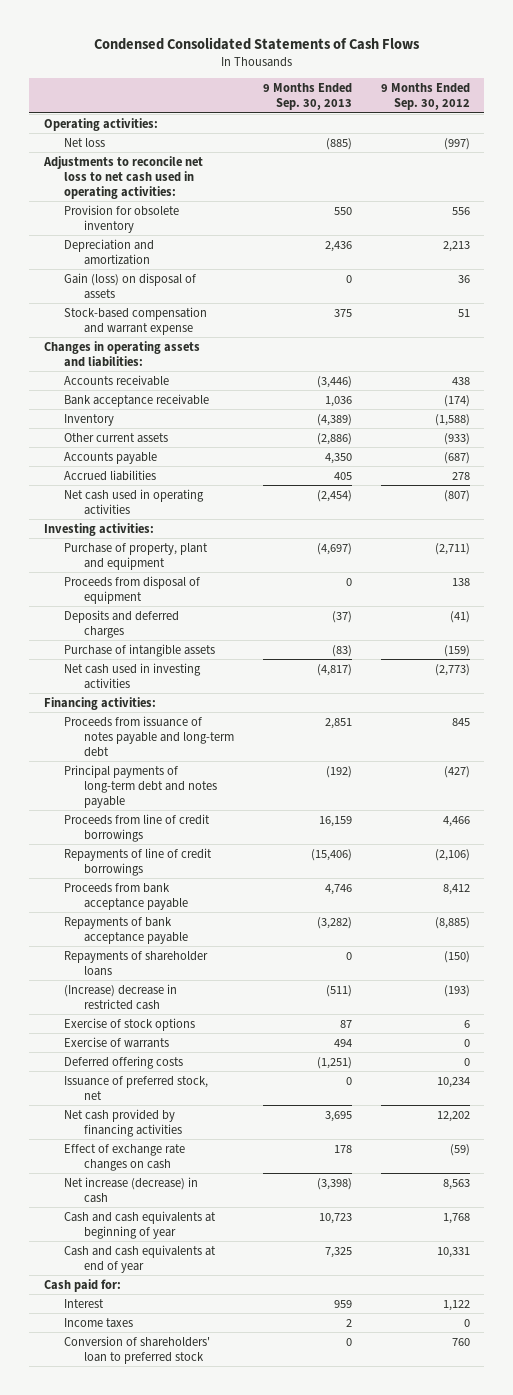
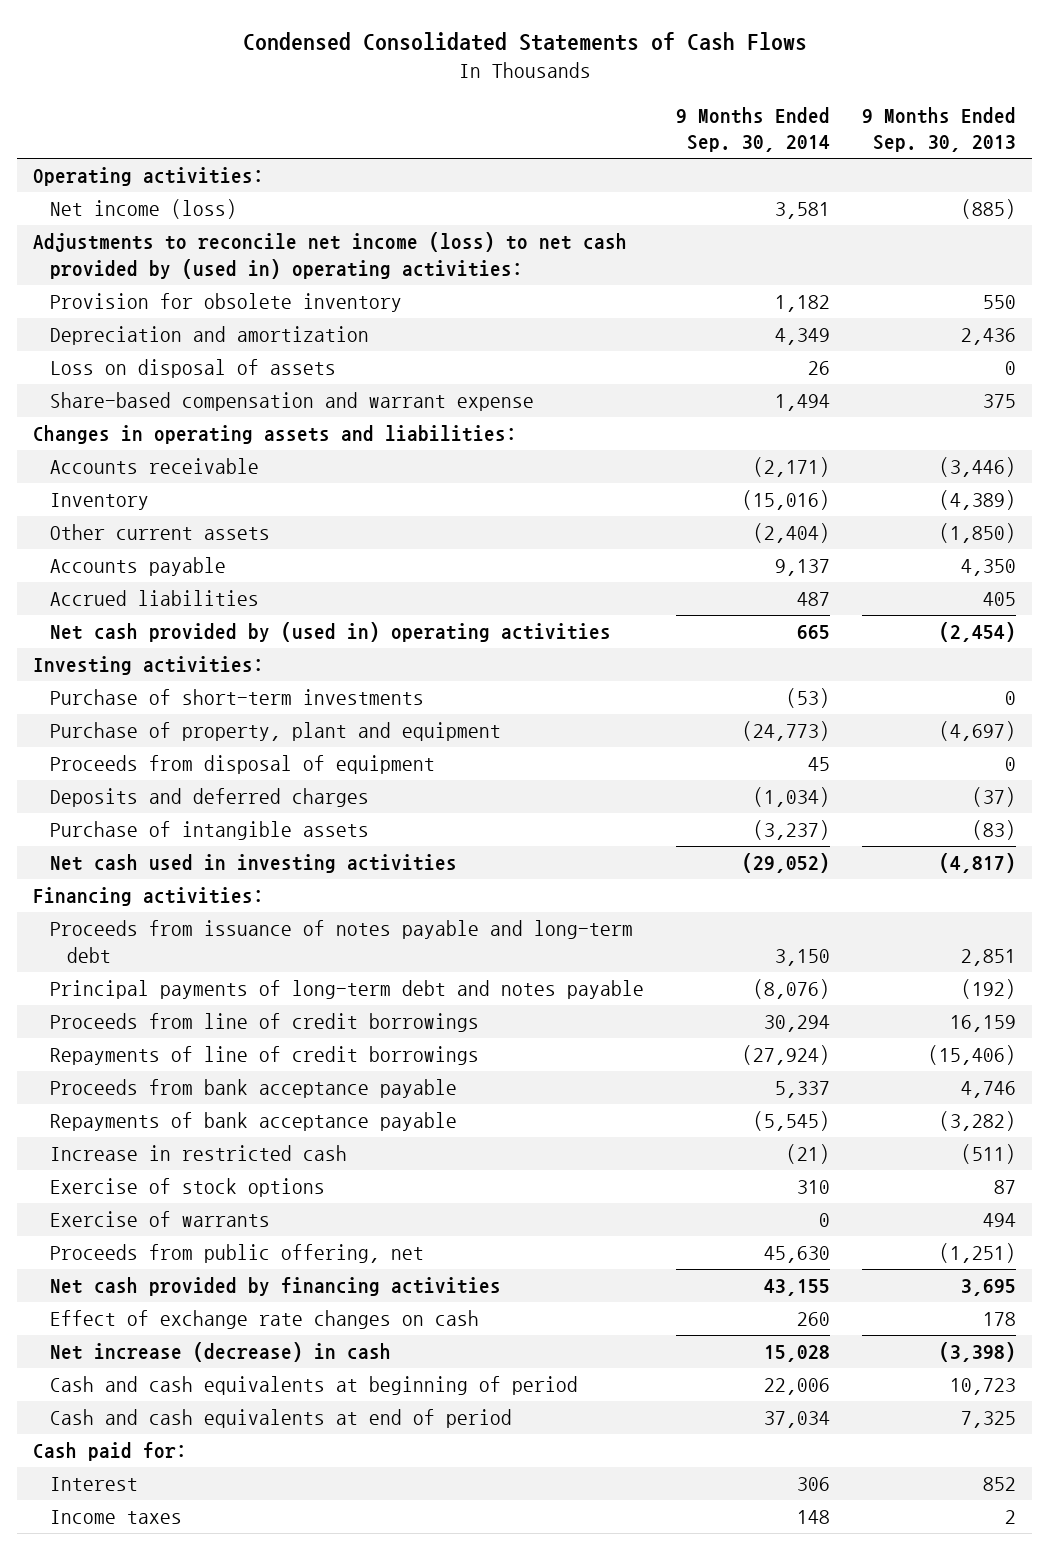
[380,83,470,111] 9 Months Ended Sep. 30, 2012 -> none
none -> [676,106,831,152] 9 Months Ended Sep. 30, 2014
[63,137,105,147] Net loss -> [49,199,237,220] Net income (loss)
[42,155,203,200] Adjustments to reconcile net loss to net cash used in operating activities: -> [33,232,628,279] Adjustments to reconcile net income (loss) to net cash provided by (used in) operating activities:
[63,272,196,299] Gain (loss) on disposal of assets -> [49,359,336,379] Loss on disposal of assets
[63,306,207,335] Stock-based compensation and warrant expense -> [49,392,534,412] Share-based compensation and warrant expense
[63,393,209,407] Bank acceptance receivable -> none
[316,432,352,445] (2,886) -> [939,523,1017,544] (1,850)
[63,488,204,515] Net cash used in operating activities -> [49,622,611,643] Net cash provided by (used in) operating activities
none -> [49,689,424,706] Purchase of short-term investments
[63,950,208,976] Repayments of shareholder loans -> none
[63,983,177,1010] (Increase) decrease in restricted cash -> [49,1145,347,1162] Increase in restricted cash
[63,1075,208,1100] Issuance of preferred stock, net -> none
[63,1055,183,1069] Deferred offering costs -> [49,1244,424,1264] Proceeds from public offering, net
[63,1210,216,1239] Cash and cash equivalents at beginning of year -> [49,1376,578,1396] Cash and cash equivalents at beginning of period
[63,1244,216,1273] Cash and cash equivalents at end of year -> [49,1409,512,1429] Cash and cash equivalents at end of period
[333,1299,352,1308] 959 -> [983,1477,1017,1492] 852
[63,1335,210,1364] Conversion of shareholders' loan to preferred stock -> none

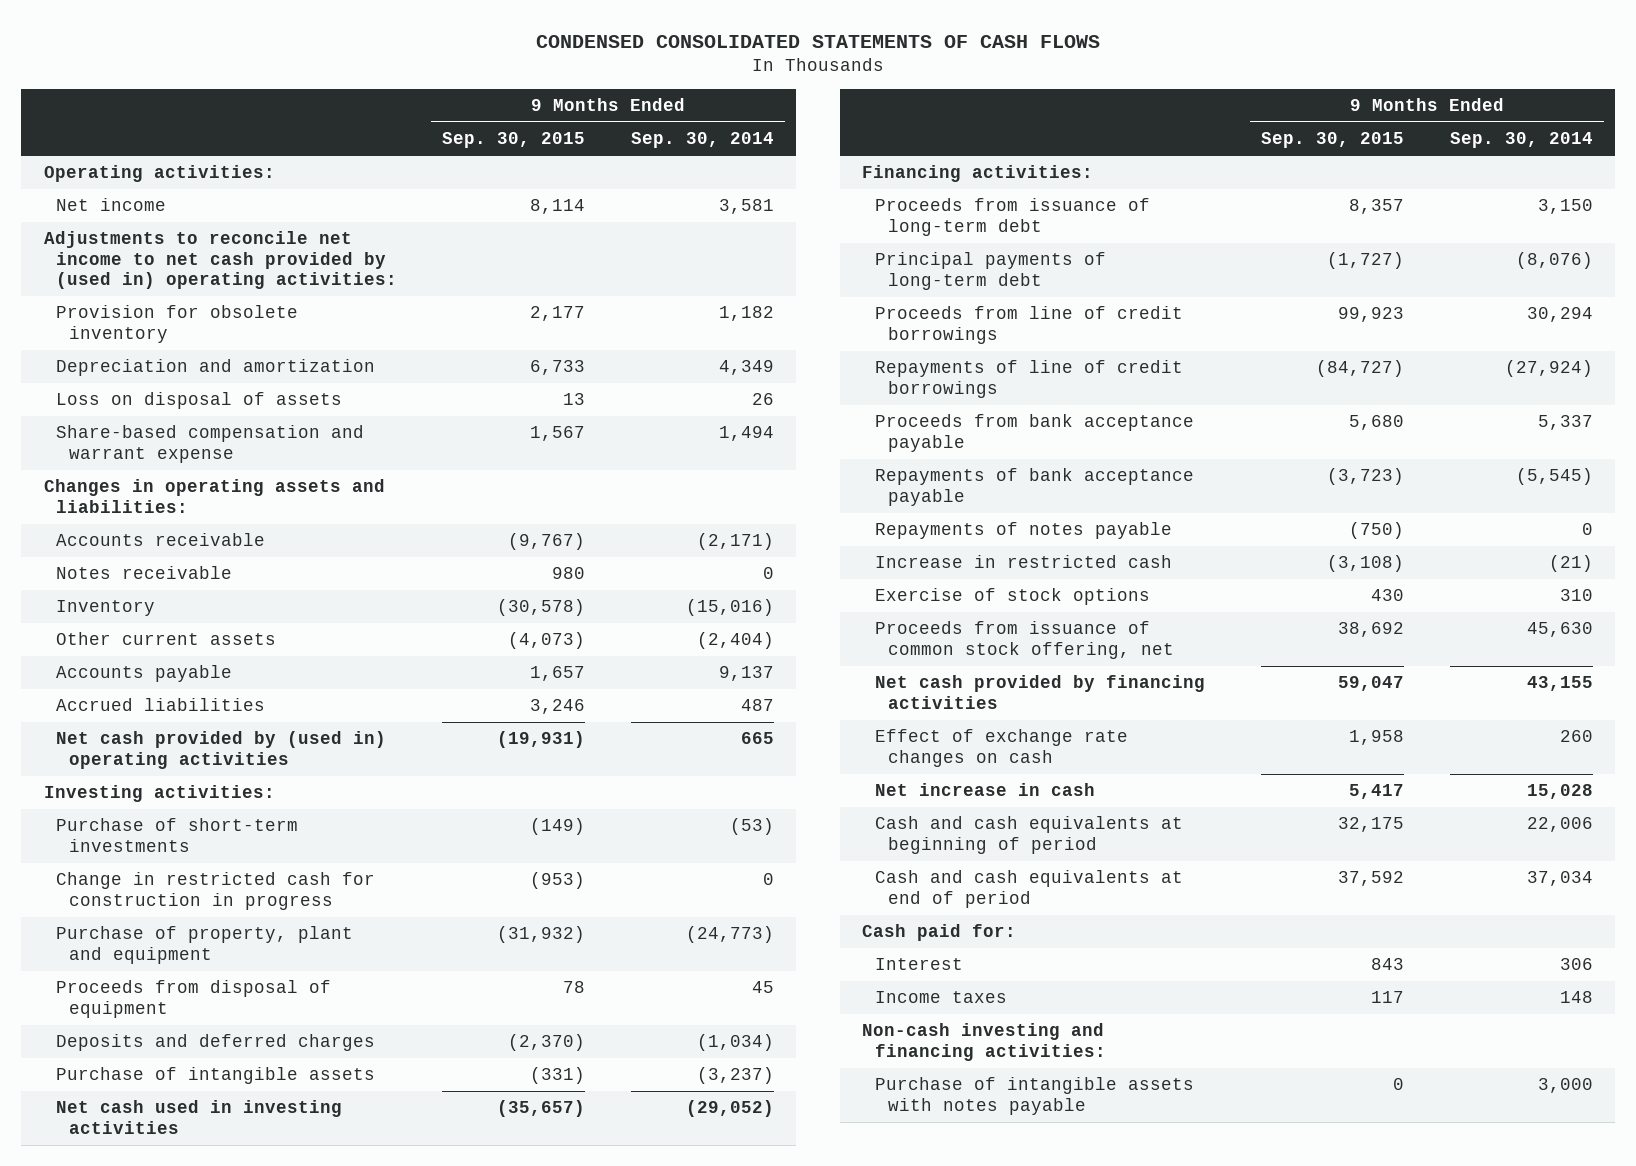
[242,32,807,52] Condensed Consolidated Statements of Cash Flows -> [536,34,1101,48] CONDENSED CONSOLIDATED STATEMENTS OF CASH FLOWS
[862,106,1017,152] 9 Months Ended Sep. 30, 2013 -> none
none -> [442,132,586,149] Sep. 30, 2015
[49,199,237,220] Net income (loss) -> [56,198,167,212] Net income
[33,232,628,279] Adjustments to reconcile net income (loss) to net cash provided by (used in) operating activities: -> [43,231,398,290] Adjustments to reconcile net income to net cash provided by (used in) operating activities:
none -> [56,566,233,580] Notes receivable
none -> [56,872,376,910] Change in restricted cash for construction in progress
[49,920,633,963] Proceeds from issuance of notes payable and long-term debt -> [875,198,1151,236] Proceeds from issuance of long-term debt
[49,980,644,1000] Principal payments of long-term debt and notes payable -> [875,252,1107,290] Principal payments of long-term debt
none -> [875,522,1173,540] Repayments of notes payable
[49,1211,270,1228] Exercise of warrants -> none
[49,1244,424,1264] Proceeds from public offering, net -> [875,621,1174,659] Proceeds from issuance of common stock offering, net
[49,1342,391,1363] Net increase (decrease) in cash -> [875,783,1096,797] Net increase in cash
none -> [862,1023,1107,1061] Non-cash investing and financing activities:
none -> [875,1077,1195,1115] Purchase of intangible assets with notes payable

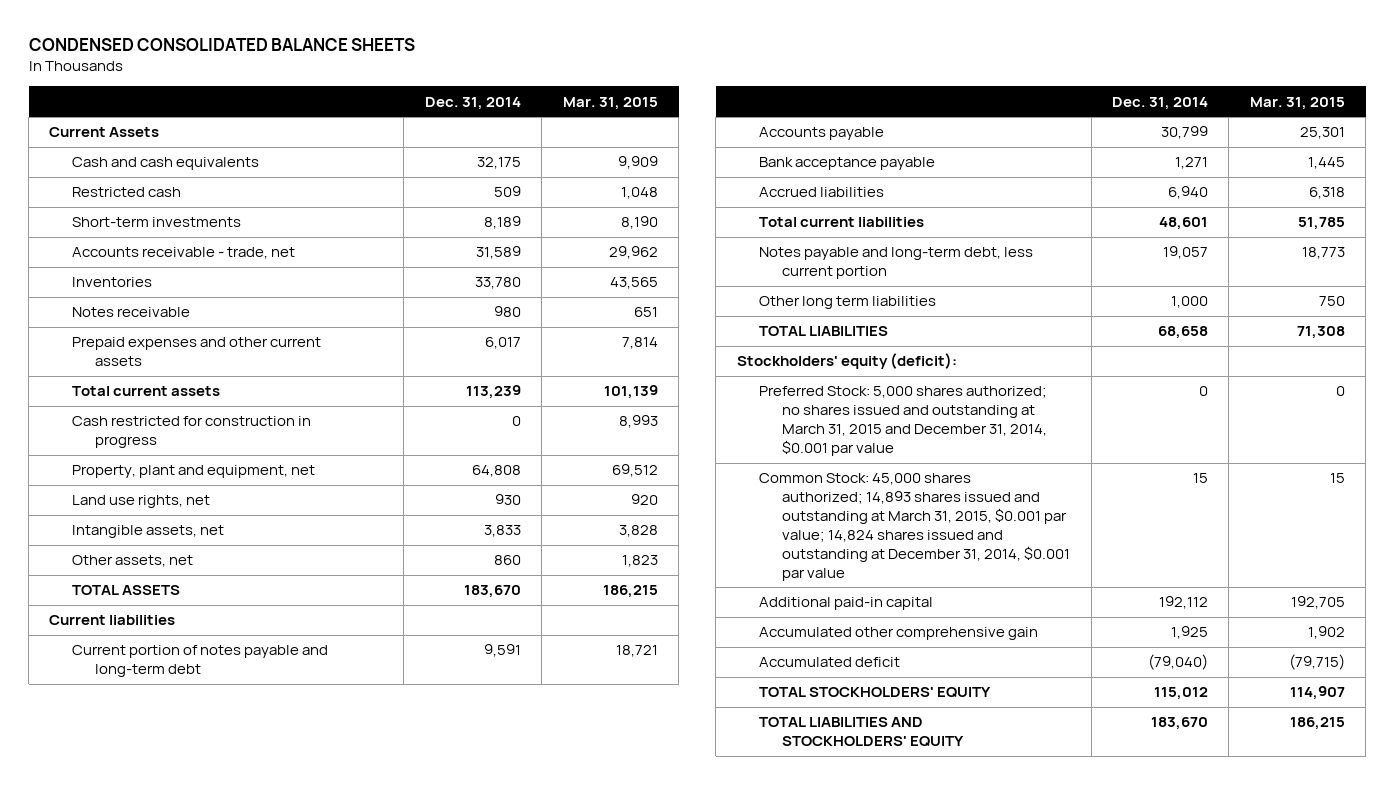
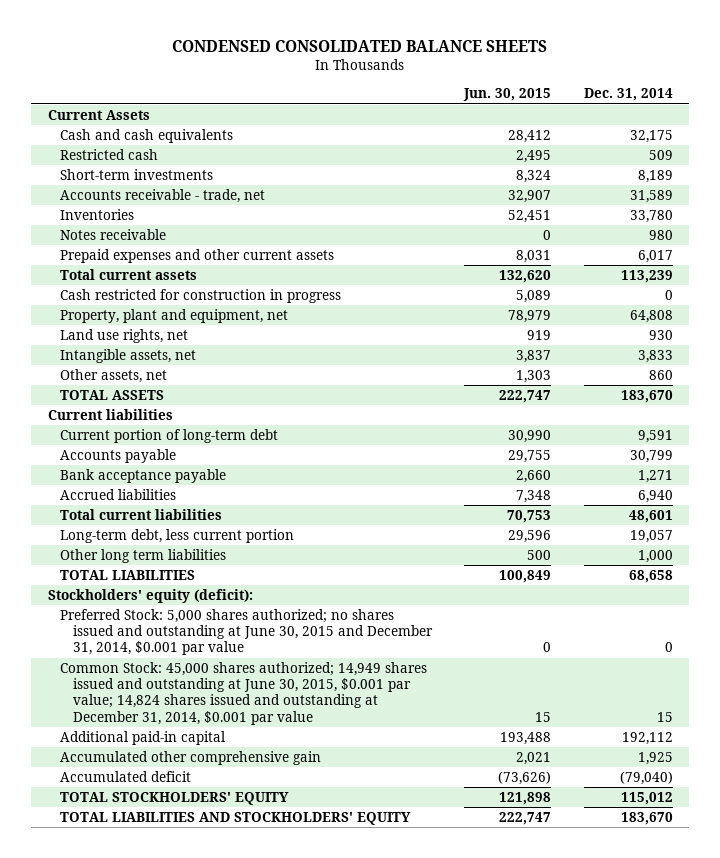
[562,96,658,110] Mar. 31, 2015 -> none
none -> [463,88,552,102] Jun. 30, 2015
[72,645,329,678] Current portion of notes payable and long-term debt -> [60,429,279,444] Current portion of long-term debt
[759,247,1034,280] Notes payable and long-term debt, less current portion -> [60,529,295,544] Long-term debt, less current portion
[759,386,1048,456] Preferred Stock: 5,000 shares authorized; no shares issued and outstanding at March 31, 2015 and December 31, 2014, $0.001 par value -> [60,609,433,656] Preferred Stock: 5,000 shares authorized; no shares issued and outstanding at June 30, 2015 and December 31, 2014, $0.001 par value
[759,473,1071,581] Common Stock: 45,000 shares authorized; 14,893 shares issued and outstanding at March 31, 2015, $0.001 par value; 14,824 shares issued and outstanding at December 31, 2014, $0.001 par value -> [60,662,428,725] Common Stock: 45,000 shares authorized; 14,949 shares issued and outstanding at June 30, 2015, $0.001 par value; 14,824 shares issued and outstanding at December 31, 2014, $0.001 par value

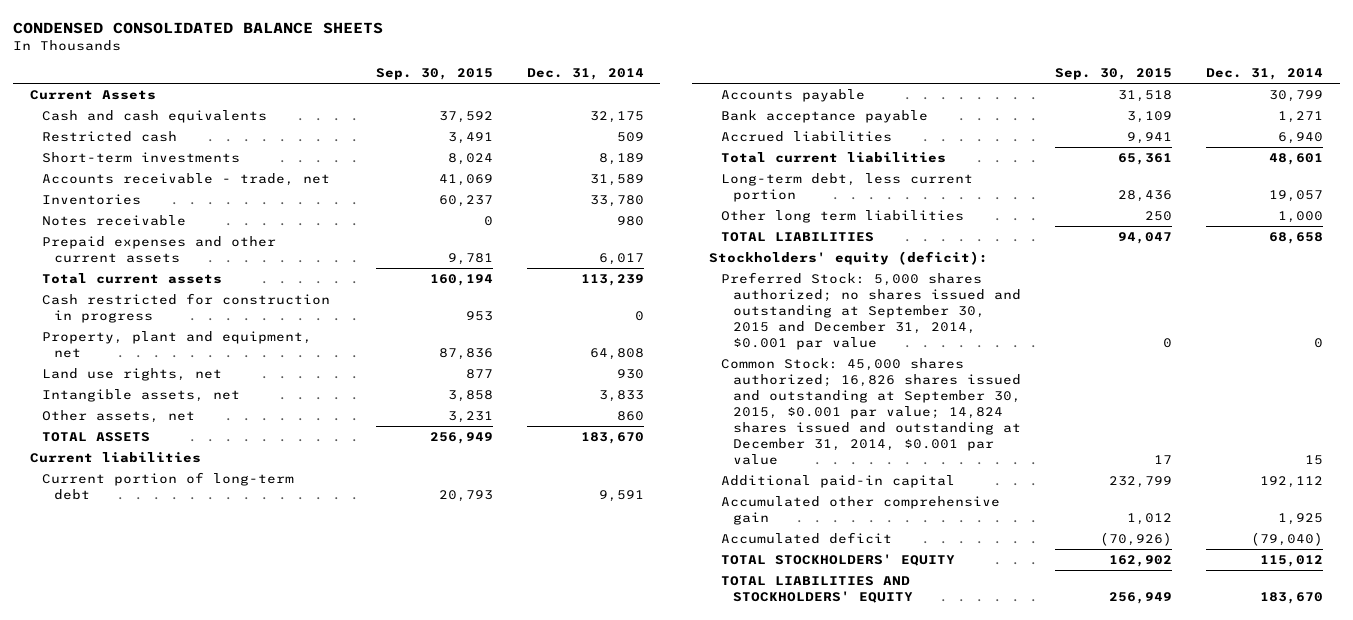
[463,88,552,102] Jun. 30, 2015 -> none
none -> [375,68,493,81] Sep. 30, 2015
[60,609,433,656] Preferred Stock: 5,000 shares authorized; no shares issued and outstanding at June 30, 2015 and December 31, 2014, $0.001 par value -> [721,271,1022,350] Preferred Stock: 5,000 shares authorized; no shares issued and outstanding at September 30, 2015 and December 31, 2014, $0.001 par value
[60,662,428,725] Common Stock: 45,000 shares authorized; 14,949 shares issued and outstanding at June 30, 2015, $0.001 par value; 14,824 shares issued and outstanding at December 31, 2014, $0.001 par value -> [721,357,1022,465] Common Stock: 45,000 shares authorized; 16,826 shares issued and outstanding at September 30, 2015, $0.001 par value; 14,824 shares issued and outstanding at December 31, 2014, $0.001 par value

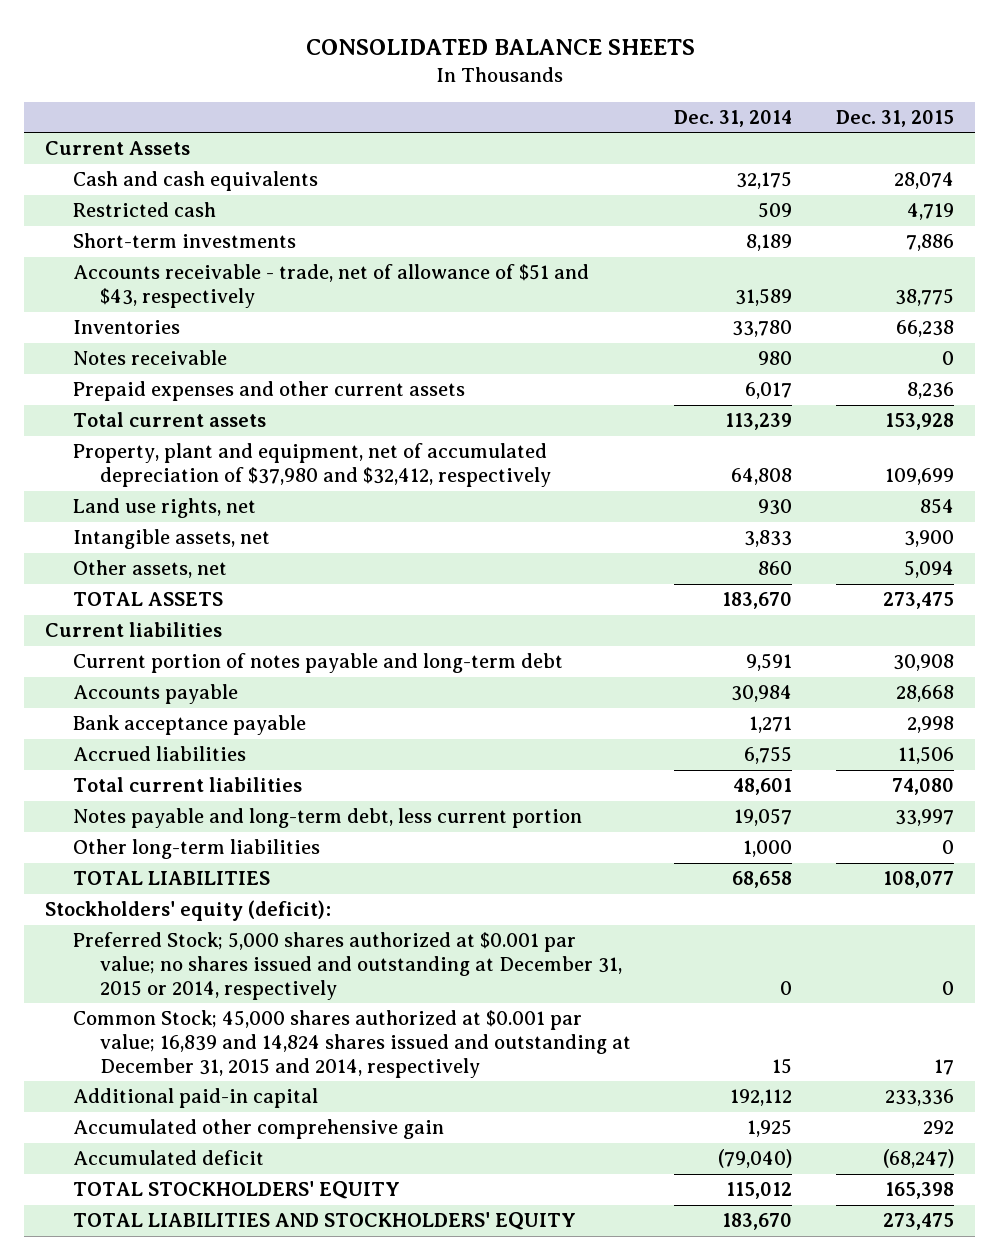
[13,21,384,34] CONDENSED CONSOLIDATED BALANCE SHEETS -> [305,38,695,55] CONSOLIDATED BALANCE SHEETS
[375,68,493,81] Sep. 30, 2015 -> none
none -> [835,109,954,127] Dec. 31, 2015
[42,172,331,186] Accounts receivable - trade, net -> [72,264,589,309] Accounts receivable - trade, net of allowance of $51 and $43, respectively
[42,292,331,323] Cash restricted for construction in progress -> none
[42,330,313,358] Property, plant and equipment, net -> [72,443,551,488] Property, plant and equipment, net of accumulated depreciation of $37,980 and $32,412, respectively
[42,471,295,500] Current portion of long-term debt -> [72,653,563,674] Current portion of notes payable and long-term debt
[1268,89,1323,102] 30,799 -> [731,685,793,703] 30,984
[1277,131,1323,144] 6,940 -> [744,746,793,765] 6,755
[721,172,974,202] Long-term debt, less current portion -> [72,808,582,829] Notes payable and long-term debt, less current portion
[721,209,965,223] Other long term liabilities -> [72,839,320,860] Other long-term liabilities
[721,271,1022,350] Preferred Stock: 5,000 shares authorized; no shares issued and outstanding at September 30, 2015 and December 31, 2014, $0.001 par value -> [72,932,622,1001] Preferred Stock; 5,000 shares authorized at $0.001 par value; no shares issued and outstanding at December 31, 2015 or 2014, respectively
[721,357,1022,465] Common Stock: 45,000 shares authorized; 16,826 shares issued and outstanding at September 30, 2015, $0.001 par value; 14,824 shares issued and outstanding at December 31, 2014, $0.001 par value -> [72,1010,631,1079] Common Stock; 45,000 shares authorized at $0.001 par value; 16,839 and 14,824 shares issued and outstanding at December 31, 2015 and 2014, respectively

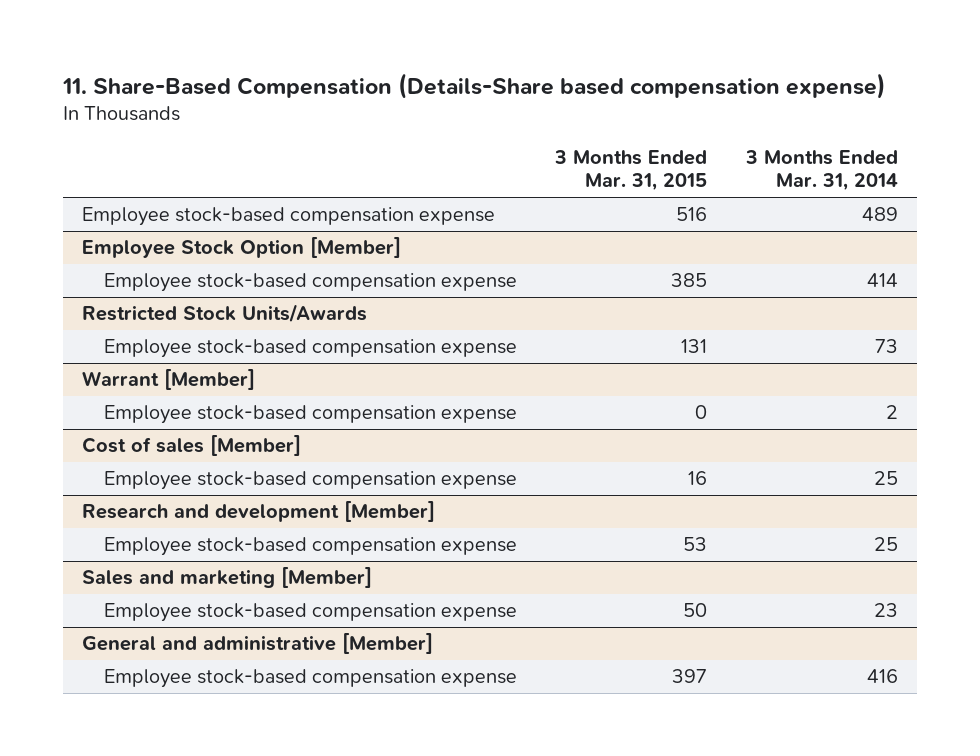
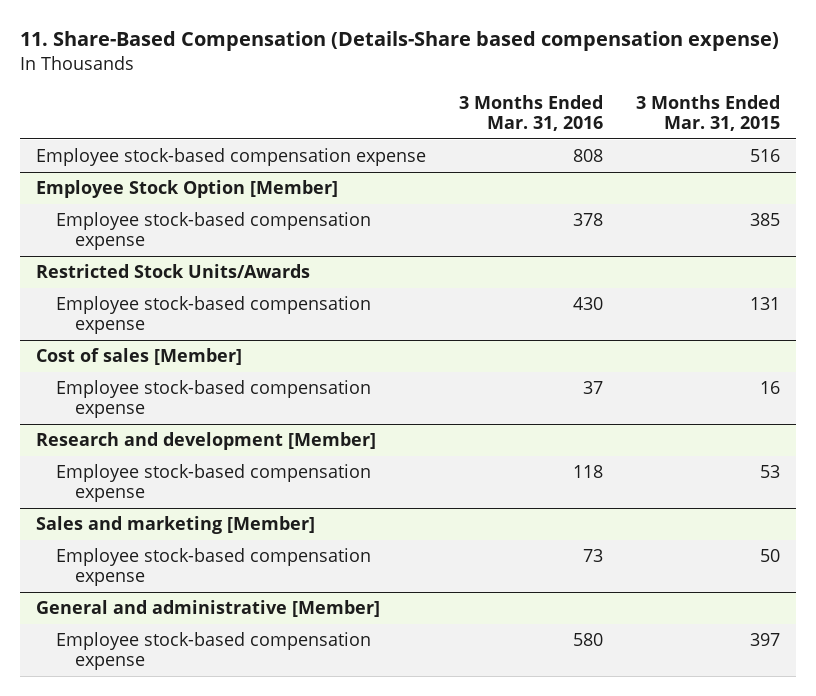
[744,149,898,192] 3 Months Ended Mar. 31, 2014 -> none
none -> [458,95,603,132] 3 Months Ended Mar. 31, 2016
[82,369,256,391] Warrant [Member] -> none
[103,405,517,425] Employee stock-based compensation expense -> none

